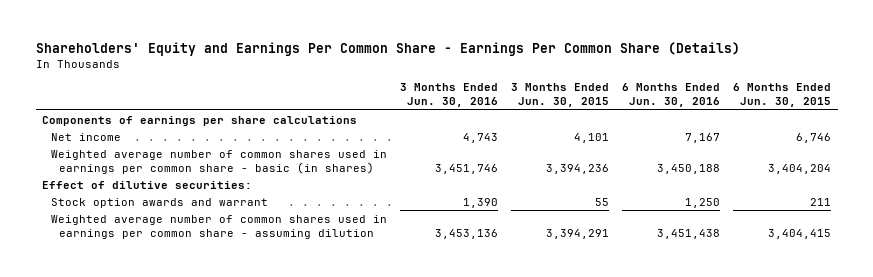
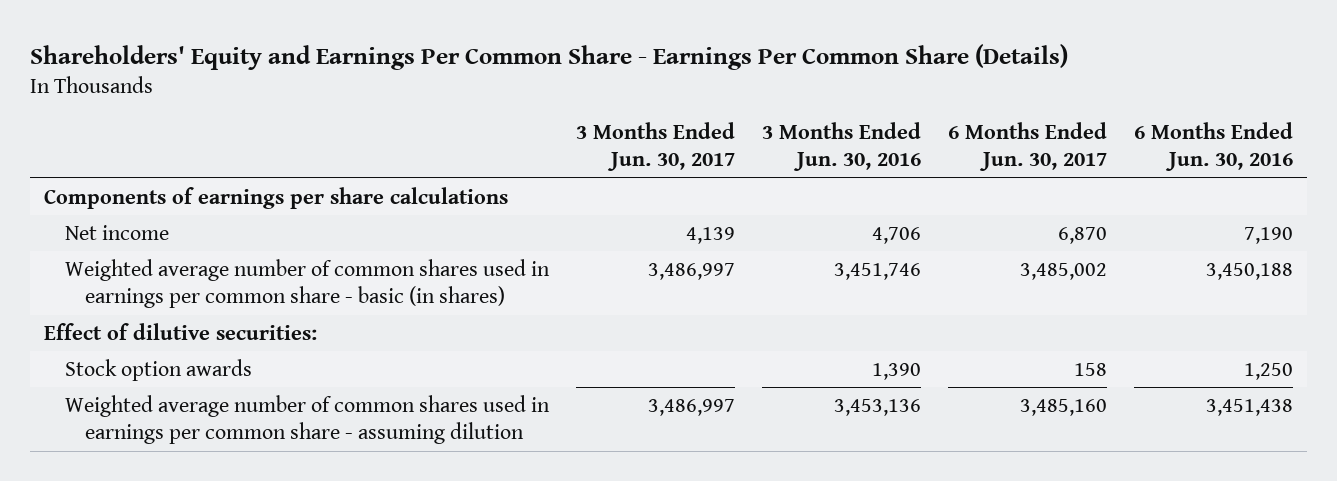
[510,83,609,108] 3 Months Ended Jun. 30, 2015 -> none
[732,83,831,108] 6 Months Ended Jun. 30, 2015 -> none
none -> [575,121,735,172] 3 Months Ended Jun. 30, 2017
none -> [948,121,1108,172] 6 Months Ended Jun. 30, 2017
[462,132,498,143] 4,743 -> [871,226,921,244] 4,706
[684,132,720,143] 7,167 -> [1244,226,1294,244] 7,190
[50,197,268,208] Stock option awards and warrant -> [64,358,252,381] Stock option awards

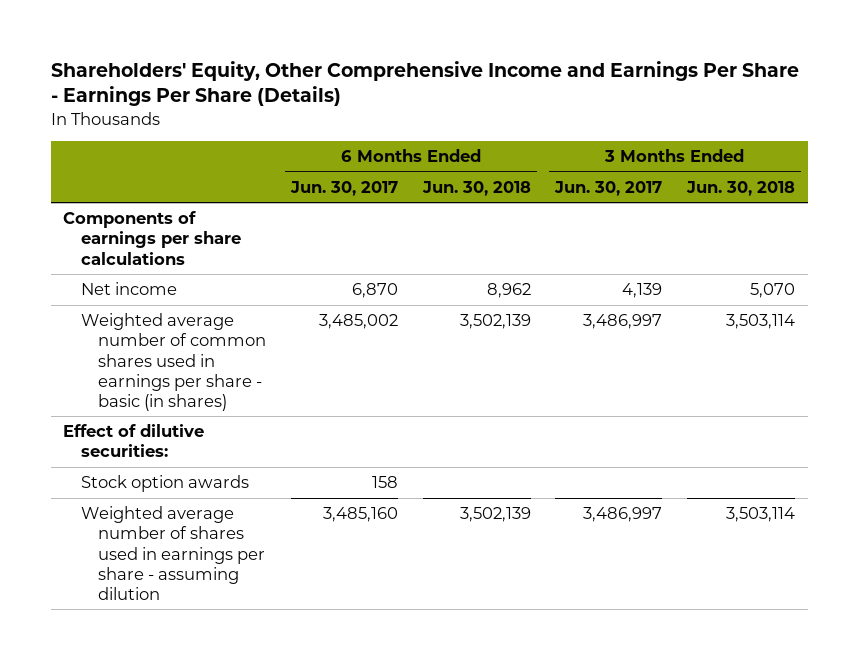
[30,43,1069,70] Shareholders' Equity and Earnings Per Common Share - Earnings Per Common Share (Details) -> [51,60,800,107] Shareholders' Equity, Other Comprehensive Income and Earnings Per Share - Earnings Per Share (Details)
[761,121,921,172] 3 Months Ended Jun. 30, 2016 -> none
[1134,121,1294,172] 6 Months Ended Jun. 30, 2016 -> none
none -> [421,180,531,196] Jun. 30, 2018
none -> [686,180,796,196] Jun. 30, 2018
[64,258,550,309] Weighted average number of common shares used in earnings per common share - basic (in shares) -> [80,313,266,411] Weighted average number of common shares used in earnings per share - basic (in shares)
[64,394,550,445] Weighted average number of common shares used in earnings per common share - assuming dilution -> [80,506,265,600] Weighted average number of shares used in earnings per share - assuming dilution

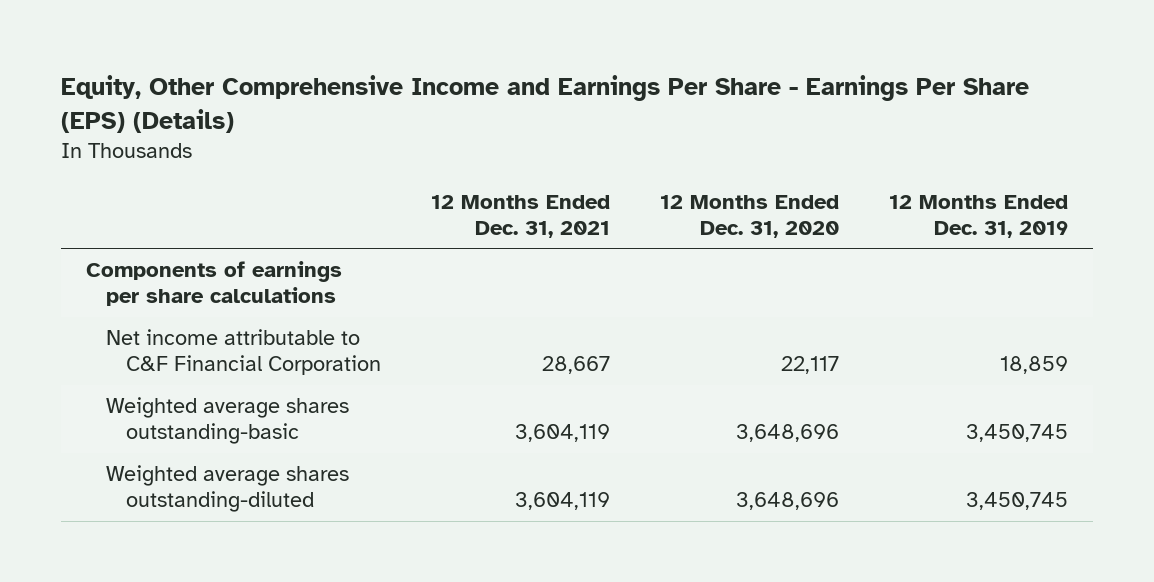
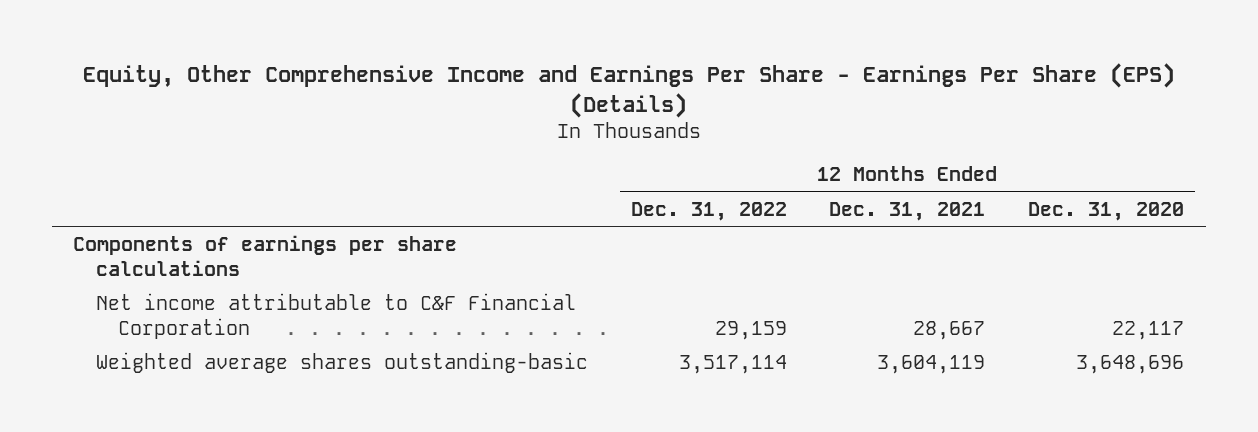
[889,194,1069,238] 12 Months Ended Dec. 31, 2019 -> none
none -> [630,201,787,221] Dec. 31, 2022
[105,465,349,513] Weighted average shares outstanding-diluted -> none

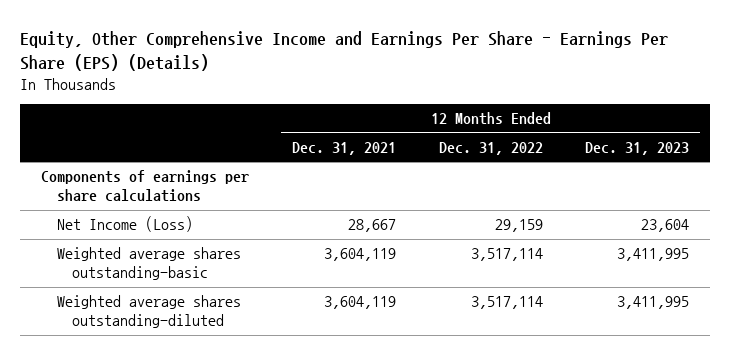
[1028,201,1185,221] Dec. 31, 2020 -> none
none -> [585,141,690,155] Dec. 31, 2023
[95,293,576,339] Net income attributable to C&F Financial Corporation -> [56,216,193,233] Net Income (Loss)
none -> [56,295,241,329] Weighted average shares outstanding-diluted

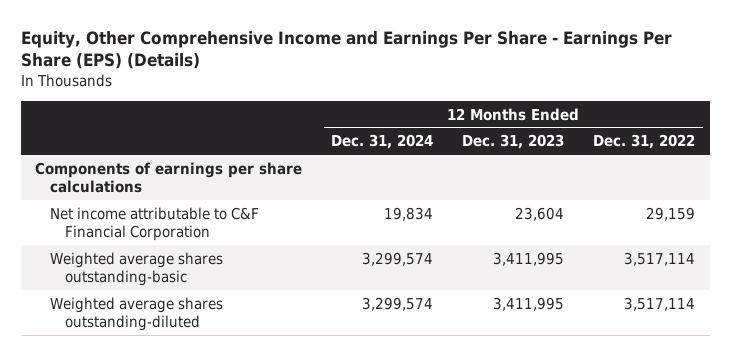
[291,141,396,155] Dec. 31, 2021 -> none
none -> [331,134,434,150] Dec. 31, 2024
[56,216,193,233] Net Income (Loss) -> [50,206,260,242] Net income attributable to C&F Financial Corporation

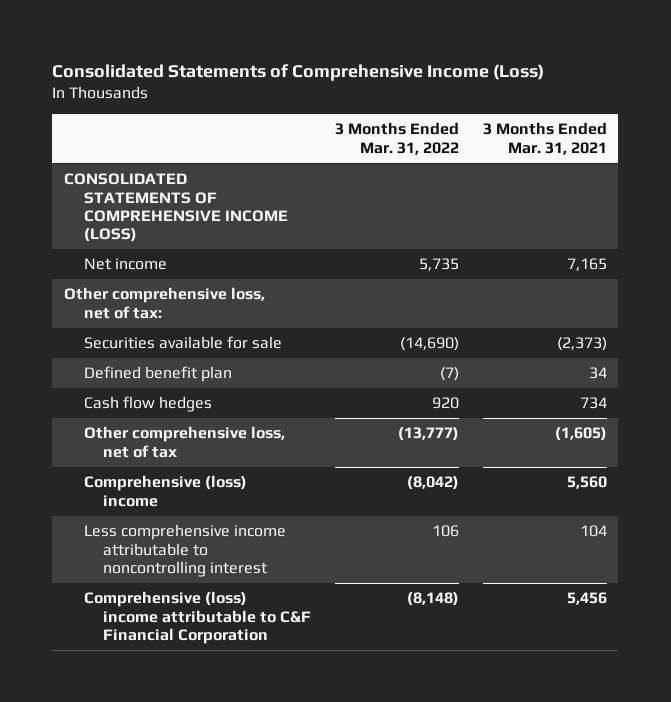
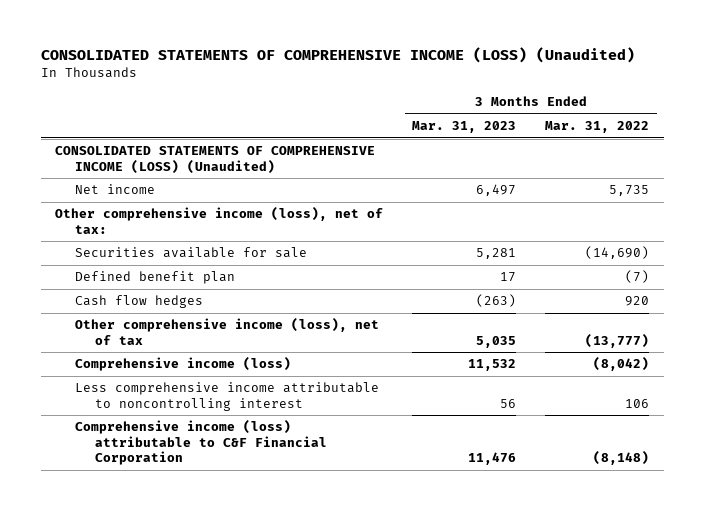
[52,63,545,81] Consolidated Statements of Comprehensive Income (Loss) -> [40,47,635,64] CONSOLIDATED STATEMENTS OF COMPREHENSIVE INCOME (LOSS) (Unaudited)
[482,122,607,155] 3 Months Ended Mar. 31, 2021 -> none
none -> [412,121,517,134] Mar. 31, 2023
[64,173,288,243] CONSOLIDATED STATEMENTS OF COMPREHENSIVE INCOME (LOSS) -> [55,146,376,174] CONSOLIDATED STATEMENTS OF COMPREHENSIVE INCOME (LOSS) (Unaudited)
[64,287,266,319] Other comprehensive loss, net of tax: -> [55,207,384,234] Other comprehensive income (loss), net of tax:
[83,426,285,458] Other comprehensive loss, net of tax -> [75,318,380,345] Other comprehensive income (loss), net of tax
[83,475,247,507] Comprehensive (loss) income -> [75,357,292,372] Comprehensive income (loss)
[83,591,311,644] Comprehensive (loss) income attributable to C&F Financial Corporation -> [75,420,328,466] Comprehensive income (loss) attributable to C&F Financial Corporation

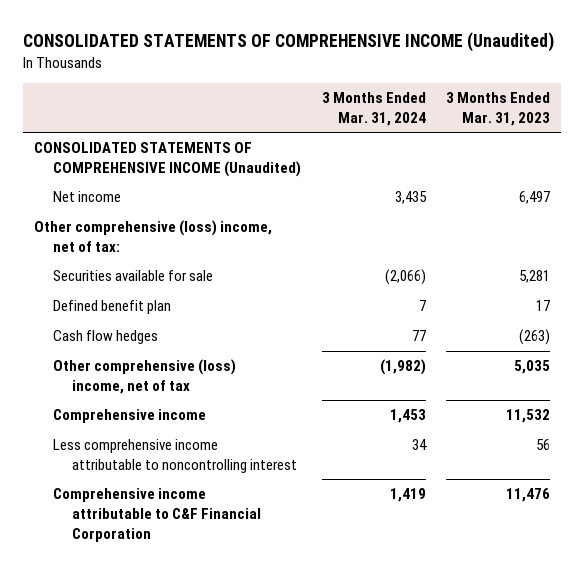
[40,47,635,64] CONSOLIDATED STATEMENTS OF COMPREHENSIVE INCOME (LOSS) (Unaudited) -> [23,31,555,52] CONSOLIDATED STATEMENTS OF COMPREHENSIVE INCOME (Unaudited)
[545,121,650,134] Mar. 31, 2022 -> none
none -> [321,92,426,126] 3 Months Ended Mar. 31, 2024
[55,146,376,174] CONSOLIDATED STATEMENTS OF COMPREHENSIVE INCOME (LOSS) (Unaudited) -> [33,142,301,178] CONSOLIDATED STATEMENTS OF COMPREHENSIVE INCOME (Unaudited)
[55,207,384,234] Other comprehensive income (loss), net of tax: -> [33,220,272,253] Other comprehensive (loss) income, net of tax:
[75,318,380,345] Other comprehensive income (loss), net of tax -> [52,359,236,395] Other comprehensive (loss) income, net of tax
[75,357,292,372] Comprehensive income (loss) -> [52,409,206,424] Comprehensive income
[75,420,328,466] Comprehensive income (loss) attributable to C&F Financial Corporation -> [52,488,262,542] Comprehensive income attributable to C&F Financial Corporation

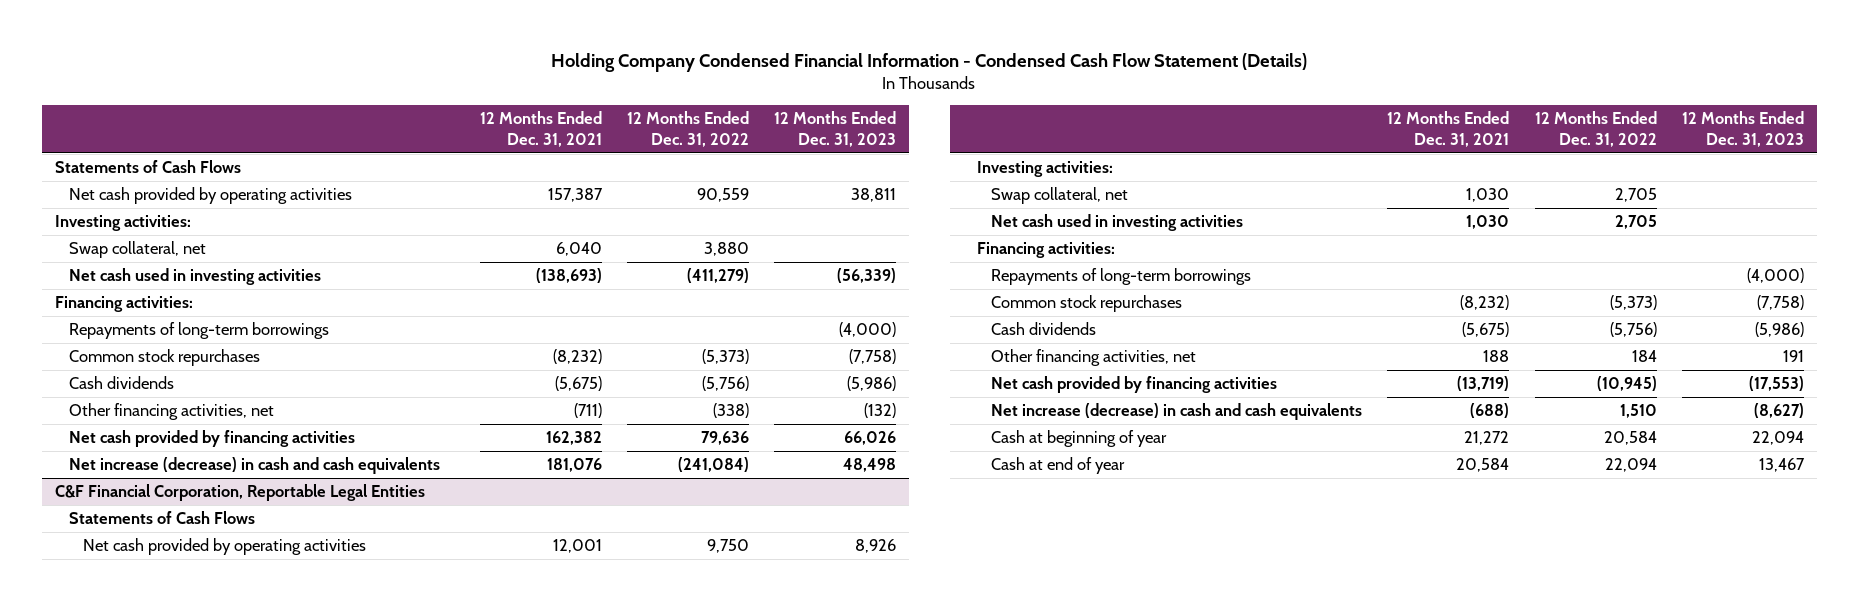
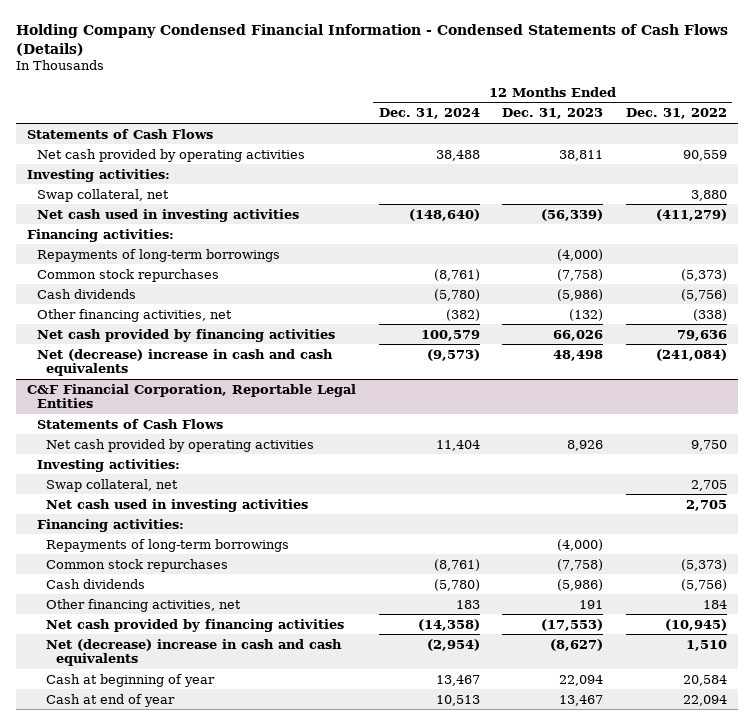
[551,53,1308,73] Holding Company Condensed Financial Information - Condensed Cash Flow Statement (Details) -> [15,23,728,56] Holding Company Condensed Financial Information - Condensed Statements of Cash Flows (Details)
[479,111,602,148] 12 Months Ended Dec. 31, 2021 -> none
none -> [378,108,480,120] Dec. 31, 2024
[68,457,440,475] Net increase (decrease) in cash and cash equivalents -> [36,348,333,377] Net (decrease) increase in cash and cash equivalents
[990,403,1362,421] Net increase (decrease) in cash and cash equivalents -> [46,638,343,667] Net (decrease) increase in cash and cash equivalents

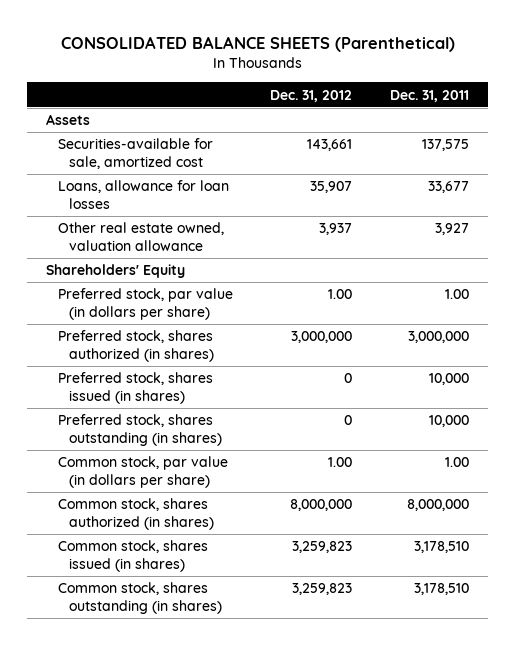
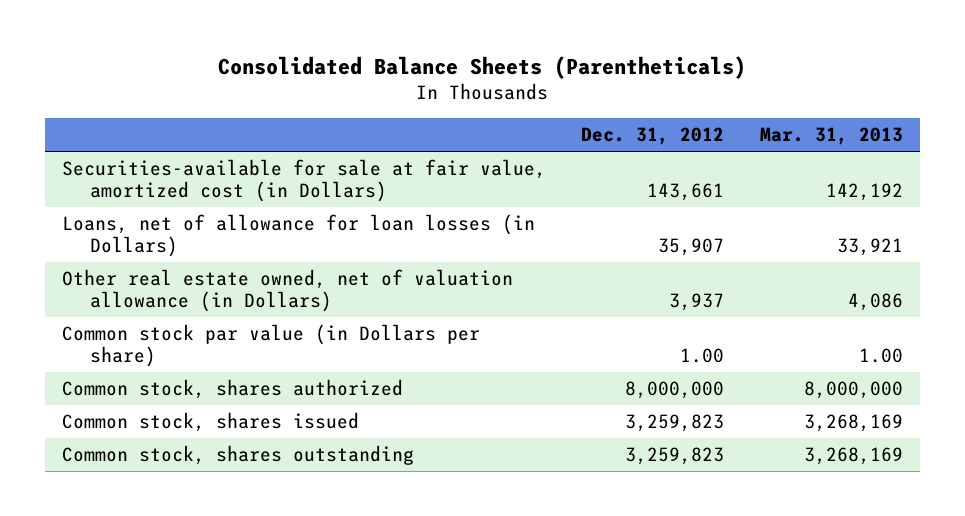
[60,36,455,53] CONSOLIDATED BALANCE SHEETS (Parenthetical) -> [218,55,747,79] Consolidated Balance Sheets (Parentheticals)
[390,89,470,102] Dec. 31, 2011 -> none
none -> [759,127,903,146] Mar. 31, 2013
[45,114,90,126] Assets -> none
[45,264,185,279] Shareholders' Equity -> none
[57,288,233,320] Preferred stock, par value (in dollars per share) -> none
[57,330,215,362] Preferred stock, shares authorized (in shares) -> none
[57,372,213,404] Preferred stock, shares issued (in shares) -> none
[57,414,223,446] Preferred stock, shares outstanding (in shares) -> none
[57,138,213,169] Securities-available for sale, amortized cost -> [62,159,547,202] Securities-available for sale at fair value, amortized cost (in Dollars)
[57,180,229,209] Loans, allowance for loan losses -> [62,214,536,257] Loans, net of allowance for loan losses (in Dollars)
[57,222,224,251] Other real estate owned, valuation allowance -> [62,269,514,312] Other real estate owned, net of valuation allowance (in Dollars)
[57,456,228,488] Common stock, par value (in dollars per share) -> [62,324,481,367] Common stock par value (in Dollars per share)
[57,498,215,530] Common stock, shares authorized (in shares) -> [62,379,404,400] Common stock, shares authorized
[57,540,208,572] Common stock, shares issued (in shares) -> [62,412,360,433] Common stock, shares issued
[57,582,223,614] Common stock, shares outstanding (in shares) -> [62,445,415,466] Common stock, shares outstanding

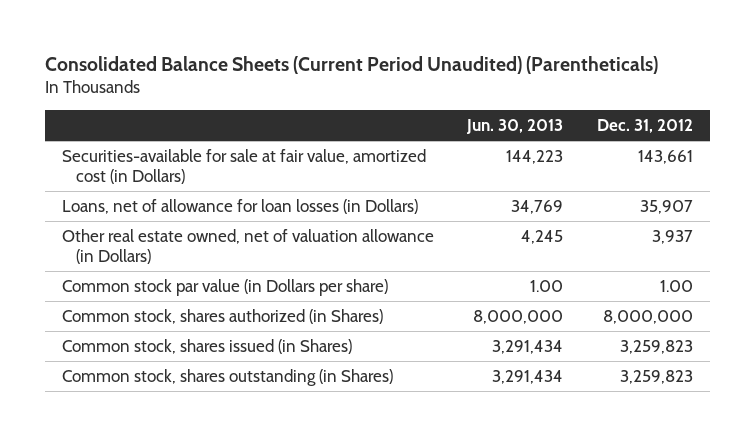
[218,55,747,79] Consolidated Balance Sheets (Parentheticals) -> [44,55,658,74] Consolidated Balance Sheets (Current Period Unaudited) (Parentheticals)
[759,127,903,146] Mar. 31, 2013 -> none
none -> [466,119,564,135] Jun. 30, 2013
[62,379,404,400] Common stock, shares authorized -> [61,308,383,324] Common stock, shares authorized (in Shares)
[62,412,360,433] Common stock, shares issued -> [61,338,352,354] Common stock, shares issued (in Shares)
[62,445,415,466] Common stock, shares outstanding -> [61,368,393,386] Common stock, shares outstanding (in Shares)

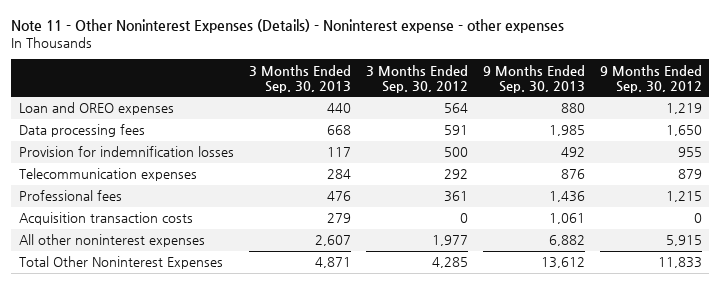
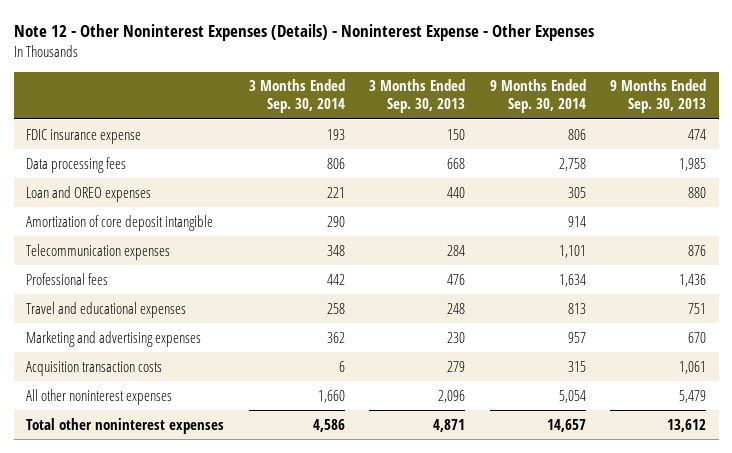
[11,19,565,34] Note 11 - Other Noninterest Expenses (Details) - Noninterest expense - other expenses -> [13,23,594,41] Note 12 - Other Noninterest Expenses (Details) - Noninterest Expense - Other Expenses
[365,64,468,93] 3 Months Ended Sep. 30, 2012 -> none
[599,64,702,93] 9 Months Ended Sep. 30, 2012 -> none
none -> [248,79,345,114] 3 Months Ended Sep. 30, 2014
none -> [489,79,586,114] 9 Months Ended Sep. 30, 2014
none -> [25,128,141,144] FDIC insurance expense
[18,146,234,158] Provision for indemnification losses -> none
[18,102,174,116] Loan and OREO expenses -> [25,185,151,202] Loan and OREO expenses
none -> [25,214,213,231] Amortization of core deposit intangible
none -> [25,301,186,318] Travel and educational expenses
none -> [25,330,201,347] Marketing and advertising expenses
[314,235,351,247] 2,607 -> [438,389,466,403] 2,096
[548,235,585,247] 6,882 -> [679,389,707,403] 5,479
[18,256,223,270] Total Other Noninterest Expenses -> [25,417,224,434] Total other noninterest expenses

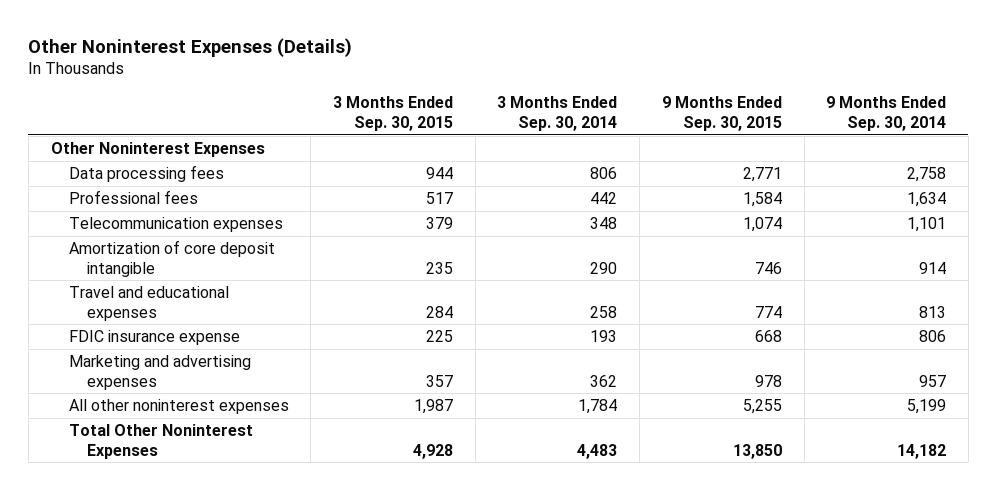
[13,23,594,41] Note 12 - Other Noninterest Expenses (Details) - Noninterest Expense - Other Expenses -> [28,37,353,57] Other Noninterest Expenses (Details)
[369,79,466,114] 3 Months Ended Sep. 30, 2013 -> none
[610,79,707,114] 9 Months Ended Sep. 30, 2013 -> none
none -> [333,96,454,131] 3 Months Ended Sep. 30, 2015
none -> [661,96,782,131] 9 Months Ended Sep. 30, 2015
none -> [50,142,265,158] Other Noninterest Expenses
[25,185,151,202] Loan and OREO expenses -> none
[25,243,170,260] Telecommunication expenses -> [68,217,283,233] Telecommunication expenses
[25,214,213,231] Amortization of core deposit intangible -> [68,240,275,277] Amortization of core deposit intangible
[25,128,141,144] FDIC insurance expense -> [68,330,240,346] FDIC insurance expense
[25,360,162,376] Acquisition transaction costs -> none
[317,389,345,403] 1,660 -> [578,399,618,415] 1,784
[558,389,586,403] 5,054 -> [907,399,947,415] 5,199
[25,417,224,434] Total other noninterest expenses -> [68,424,253,459] Total Other Noninterest Expenses
[312,418,345,432] 4,586 -> [577,443,618,459] 4,483
[546,418,586,432] 14,657 -> [897,443,947,459] 14,182

